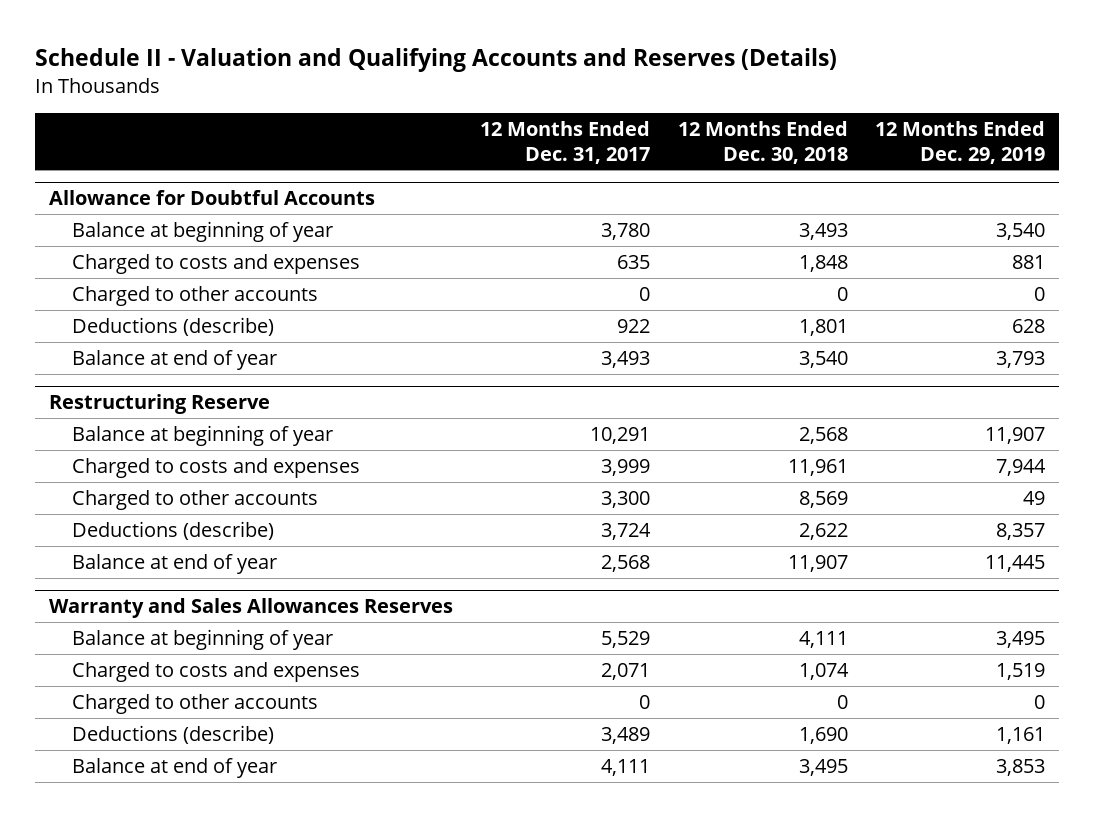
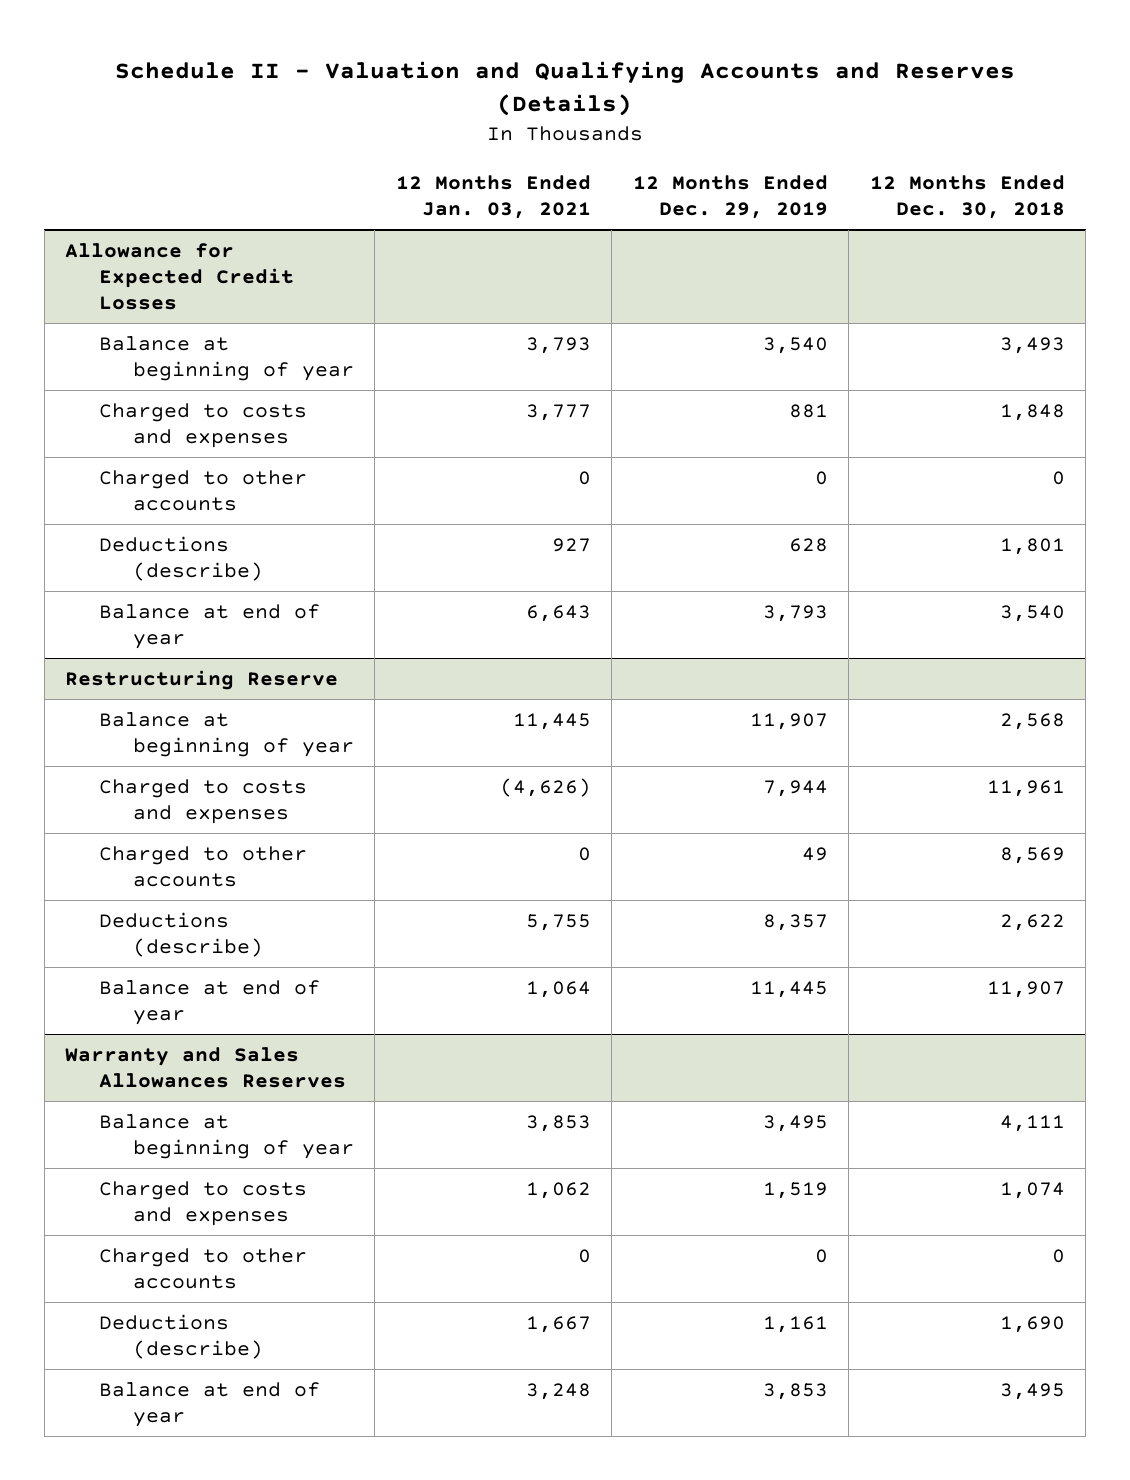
[480,120,651,164] 12 Months Ended Dec. 31, 2017 -> none
none -> [395,174,591,219] 12 Months Ended Jan. 03, 2021
[48,190,375,206] Allowance for Doubtful Accounts -> [65,243,295,310] Allowance for Expected Credit Losses

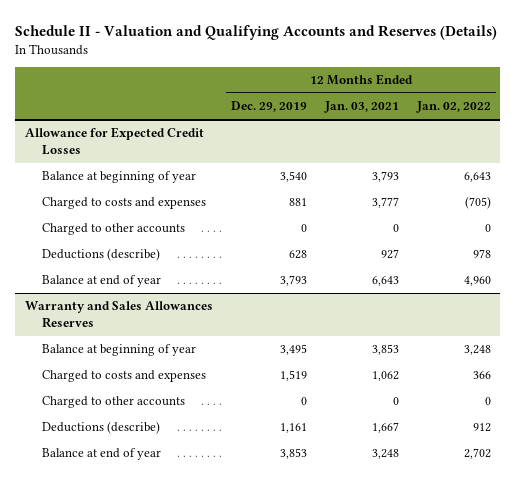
[869,174,1065,219] 12 Months Ended Dec. 30, 2018 -> none
none -> [415,101,491,114] Jan. 02, 2022
[65,670,339,691] Restructuring Reserve -> none
[99,712,354,757] Balance at beginning of year -> none
[99,779,308,824] Charged to costs and expenses -> none
[99,846,308,887] Charged to other accounts -> none
[99,912,263,957] Deductions (describe) -> none
[99,980,321,1025] Balance at end of year -> none

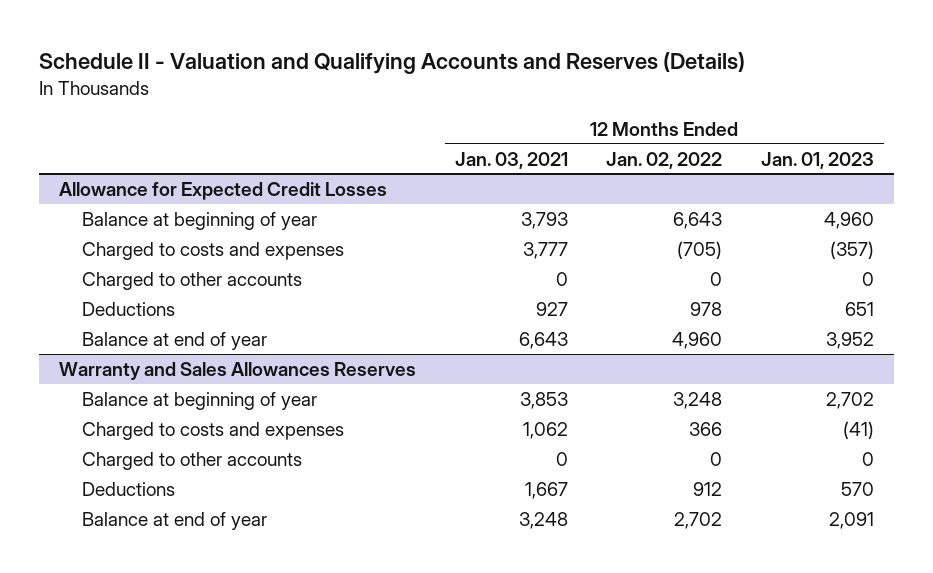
[230,101,307,113] Dec. 29, 2019 -> none
none -> [761,151,875,169] Jan. 01, 2023
[41,248,160,262] Deductions (describe) -> [81,301,175,316] Deductions
[41,421,160,435] Deductions (describe) -> [81,481,175,496] Deductions

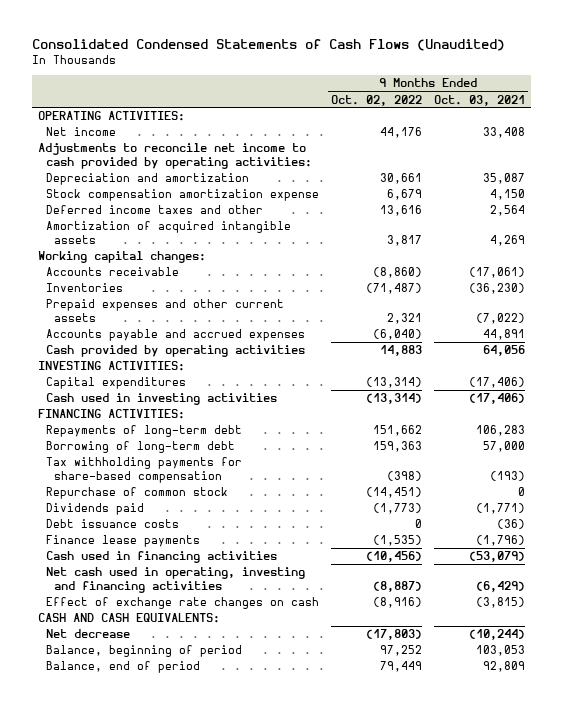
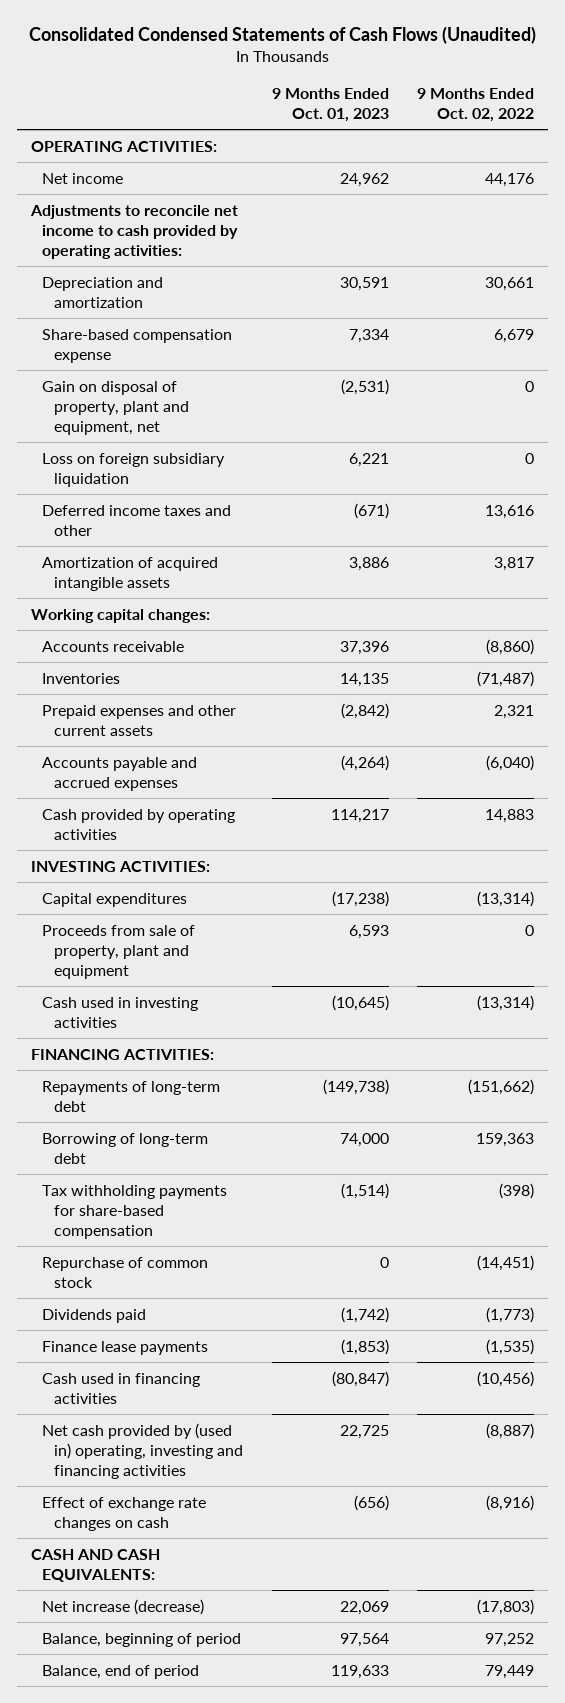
[434,94,526,106] Oct. 03, 2021 -> none
none -> [271,87,389,123] 9 Months Ended Oct. 01, 2023
[46,189,320,202] Stock compensation amortization expense -> [42,328,233,363] Share-based compensation expense
none -> [42,380,190,436] Gain on disposal of property, plant and equipment, net
none -> [42,452,226,487] Loss on foreign subsidiary liquidation
none -> [42,924,196,980] Proceeds from sale of property, plant and equipment
[373,425,423,437] 151,662 -> [468,1078,535,1095] (151,662)
[46,519,180,529] Debt issuance costs -> none
[46,567,306,593] Net cash used in operating, investing and financing activities -> [42,1422,244,1480] Net cash provided by (used in) operating, investing and financing activities
[46,629,131,639] Net decrease -> [42,1598,205,1615] Net increase (decrease)

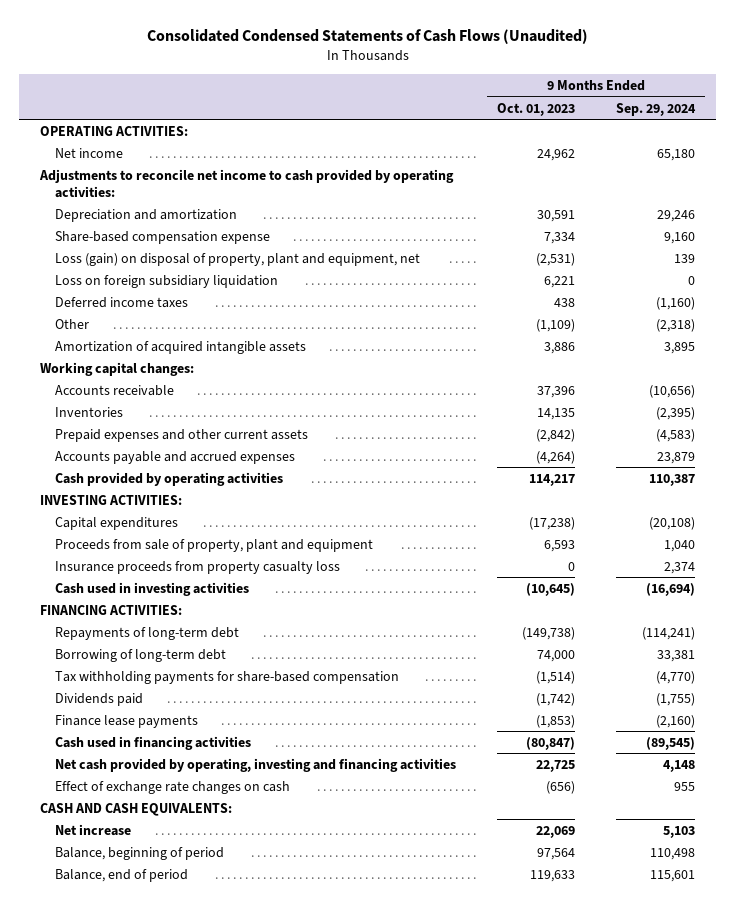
[417,87,535,123] 9 Months Ended Oct. 02, 2022 -> none
none -> [616,102,697,116] Sep. 29, 2024
[42,380,190,436] Gain on disposal of property, plant and equipment, net -> [54,252,420,266] Loss (gain) on disposal of property, plant and equipment, net
none -> [54,296,188,308] Deferred income taxes
[42,504,232,536] Deferred income taxes and other -> [54,318,89,329] Other
[353,502,389,519] (671) -> [535,318,575,332] (1,109)
none -> [54,560,340,574] Insurance proceeds from property casualty loss
[42,1256,209,1288] Repurchase of common stock -> none
[42,1422,244,1480] Net cash provided by (used in) operating, investing and financing activities -> [54,757,456,772] Net cash provided by operating, investing and financing activities
[42,1598,205,1615] Net increase (decrease) -> [54,823,131,836] Net increase

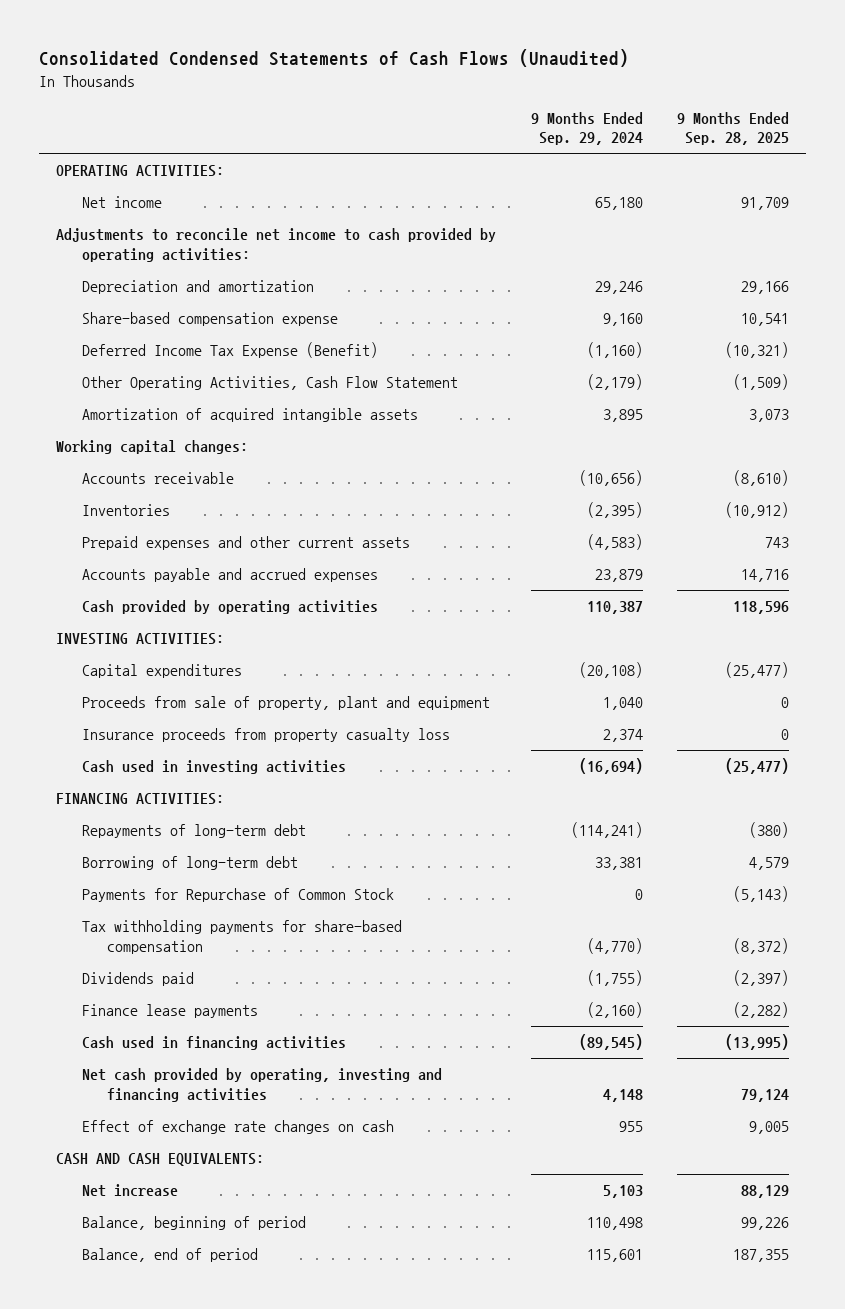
[496,102,575,116] Oct. 01, 2023 -> none
none -> [677,111,790,146] 9 Months Ended Sep. 28, 2025
[54,252,420,266] Loss (gain) on disposal of property, plant and equipment, net -> none
[54,274,278,288] Loss on foreign subsidiary liquidation -> none
[54,318,89,329] Other -> none
[54,296,188,308] Deferred income taxes -> [81,342,378,359] Deferred Income Tax Expense (Benefit)
none -> [81,376,458,391] Other Operating Activities, Cash Flow Statement
none -> [81,888,394,903] Payments for Repurchase of Common Stock

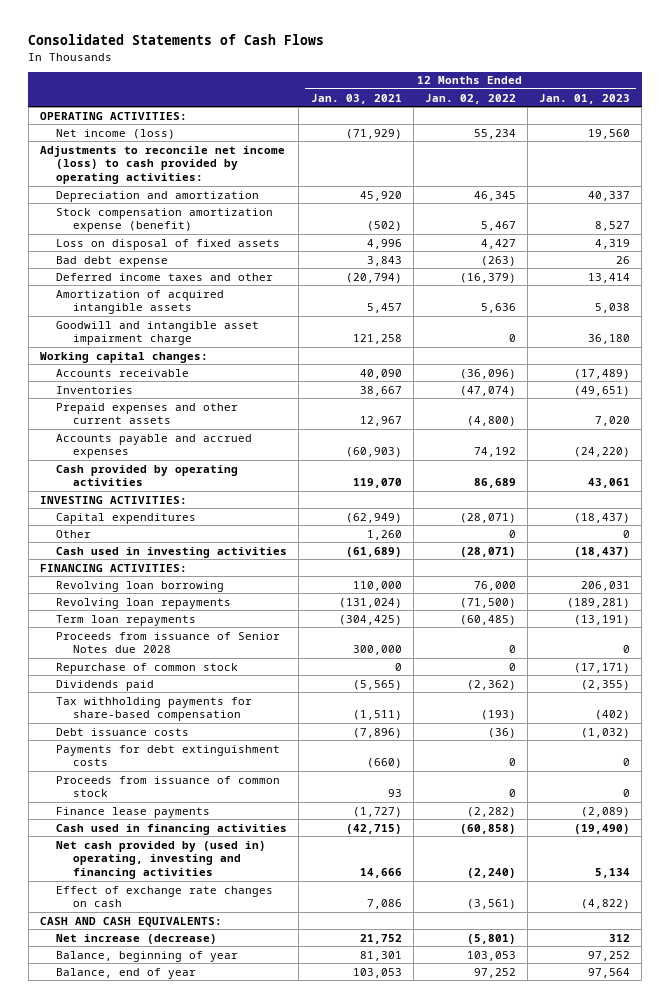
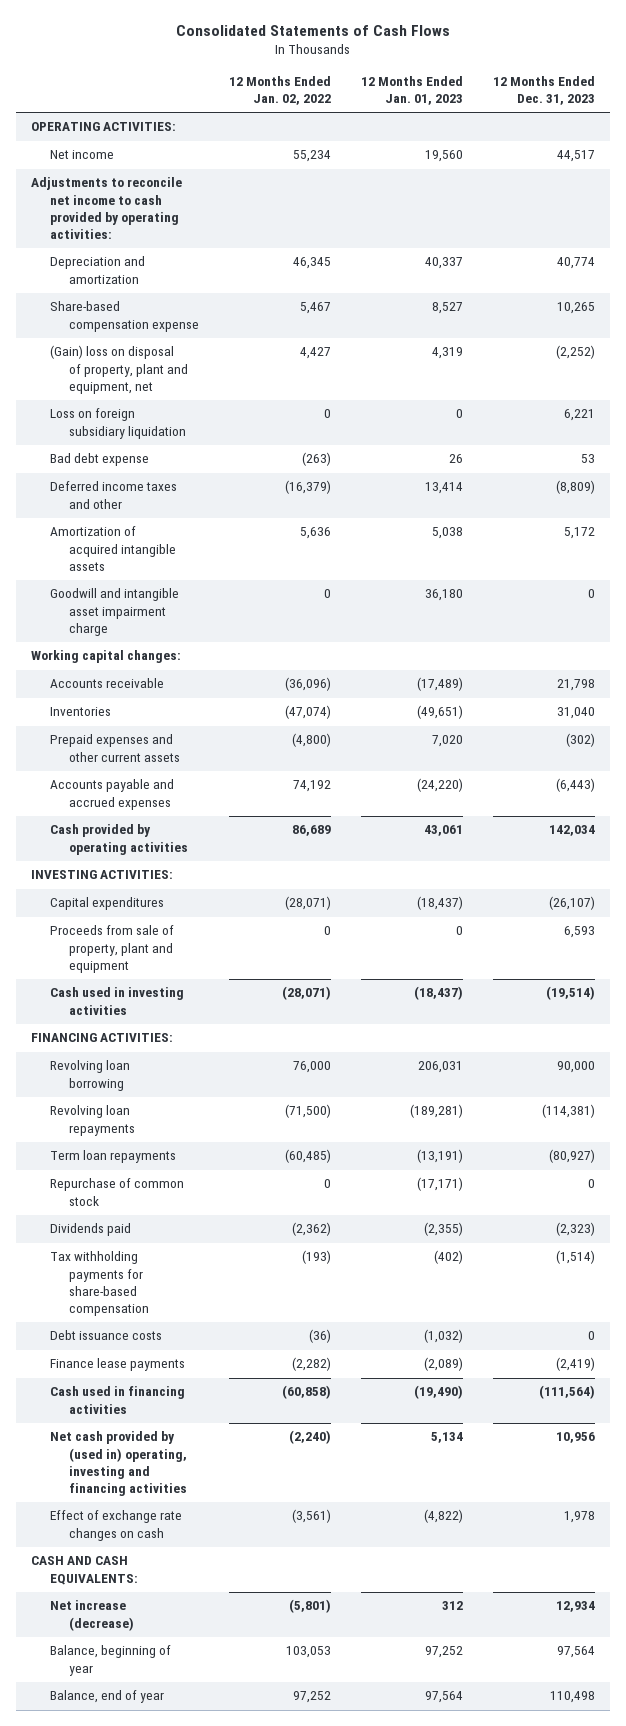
[310,93,402,104] Jan. 03, 2021 -> none
none -> [493,75,596,106] 12 Months Ended Dec. 31, 2023
[56,128,176,139] Net income (loss) -> [49,150,114,160] Net income
[39,145,285,185] Adjustments to reconcile net income (loss) to cash provided by operating activities: -> [30,177,182,239] Adjustments to reconcile net income to cash provided by operating activities:
[56,207,274,233] Stock compensation amortization expense (benefit) -> [49,301,199,332] Share-based compensation expense
[56,238,281,250] Loss on disposal of fixed assets -> [49,345,188,394] (Gain) loss on disposal of property, plant and equipment, net
none -> [49,408,186,439] Loss on foreign subsidiary liquidation
[56,529,92,538] Other -> none
none -> [49,925,174,973] Proceeds from sale of property, plant and equipment
[56,631,281,654] Proceeds from issuance of Senior Notes due 2028 -> none
[56,744,281,767] Payments for debt extinguishment costs -> none
[56,775,281,798] Proceeds from issuance of common stock -> none

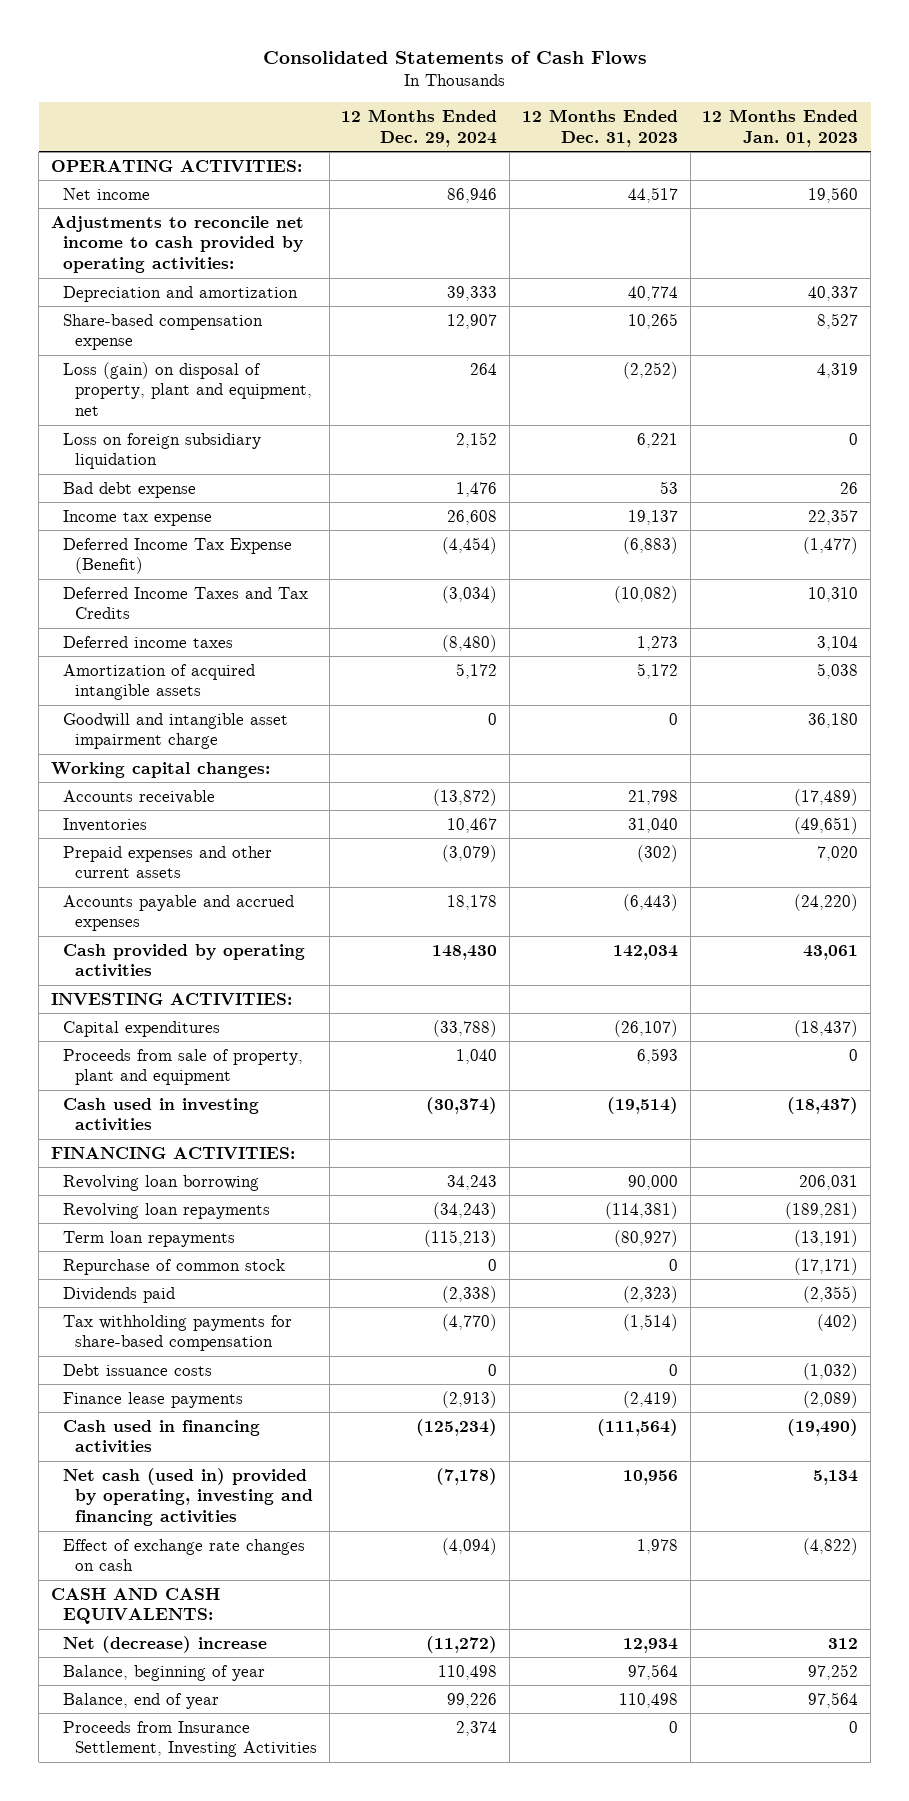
[228,75,331,106] 12 Months Ended Jan. 02, 2022 -> none
none -> [341,109,498,147] 12 Months Ended Dec. 29, 2024
[49,345,188,394] (Gain) loss on disposal of property, plant and equipment, net -> [62,361,312,417] Loss (gain) on disposal of property, plant and equipment, net
none -> [62,509,212,526] Income tax expense
none -> [62,537,292,575] Deferred Income Tax Expense (Benefit)
none -> [62,586,308,620] Deferred Income Taxes and Tax Credits
[49,481,177,509] Deferred income taxes and other -> [62,635,233,648] Deferred income taxes
[425,482,464,495] 13,414 -> [817,635,859,651] 3,104
[556,480,596,495] (8,809) -> [636,635,678,651] 1,273
[49,1431,187,1496] Net cash provided by (used in) operating, investing and financing activities -> [62,1467,313,1527] Net cash (used in) provided by operating, investing and financing activities
[49,1600,134,1631] Net increase (decrease) -> [62,1635,267,1653] Net (decrease) increase
none -> [62,1720,317,1758] Proceeds from Insurance Settlement, Investing Activities

